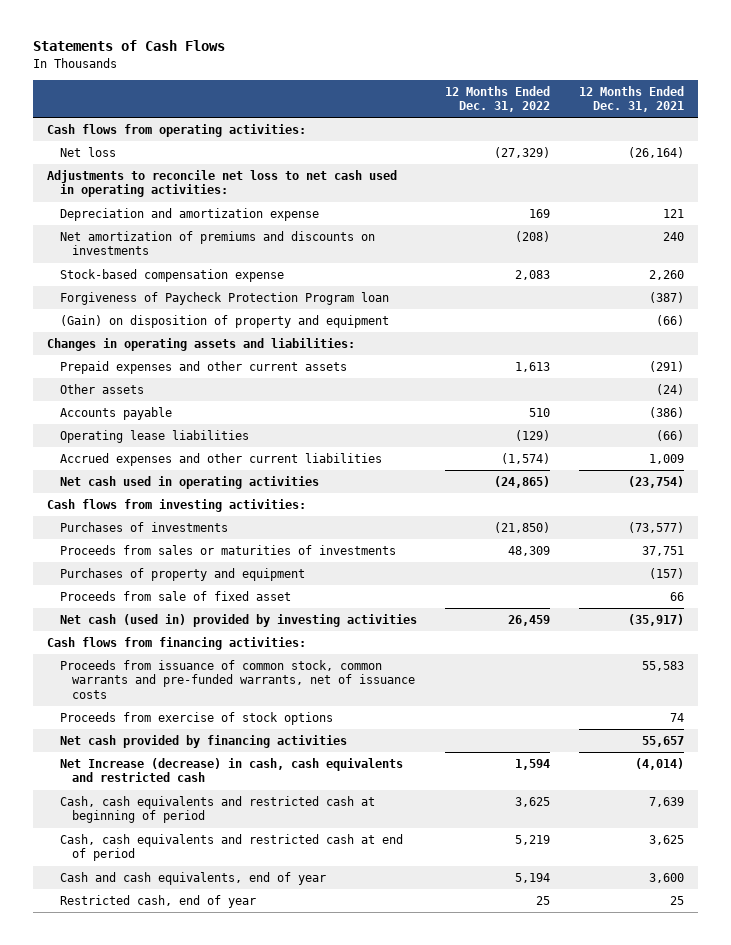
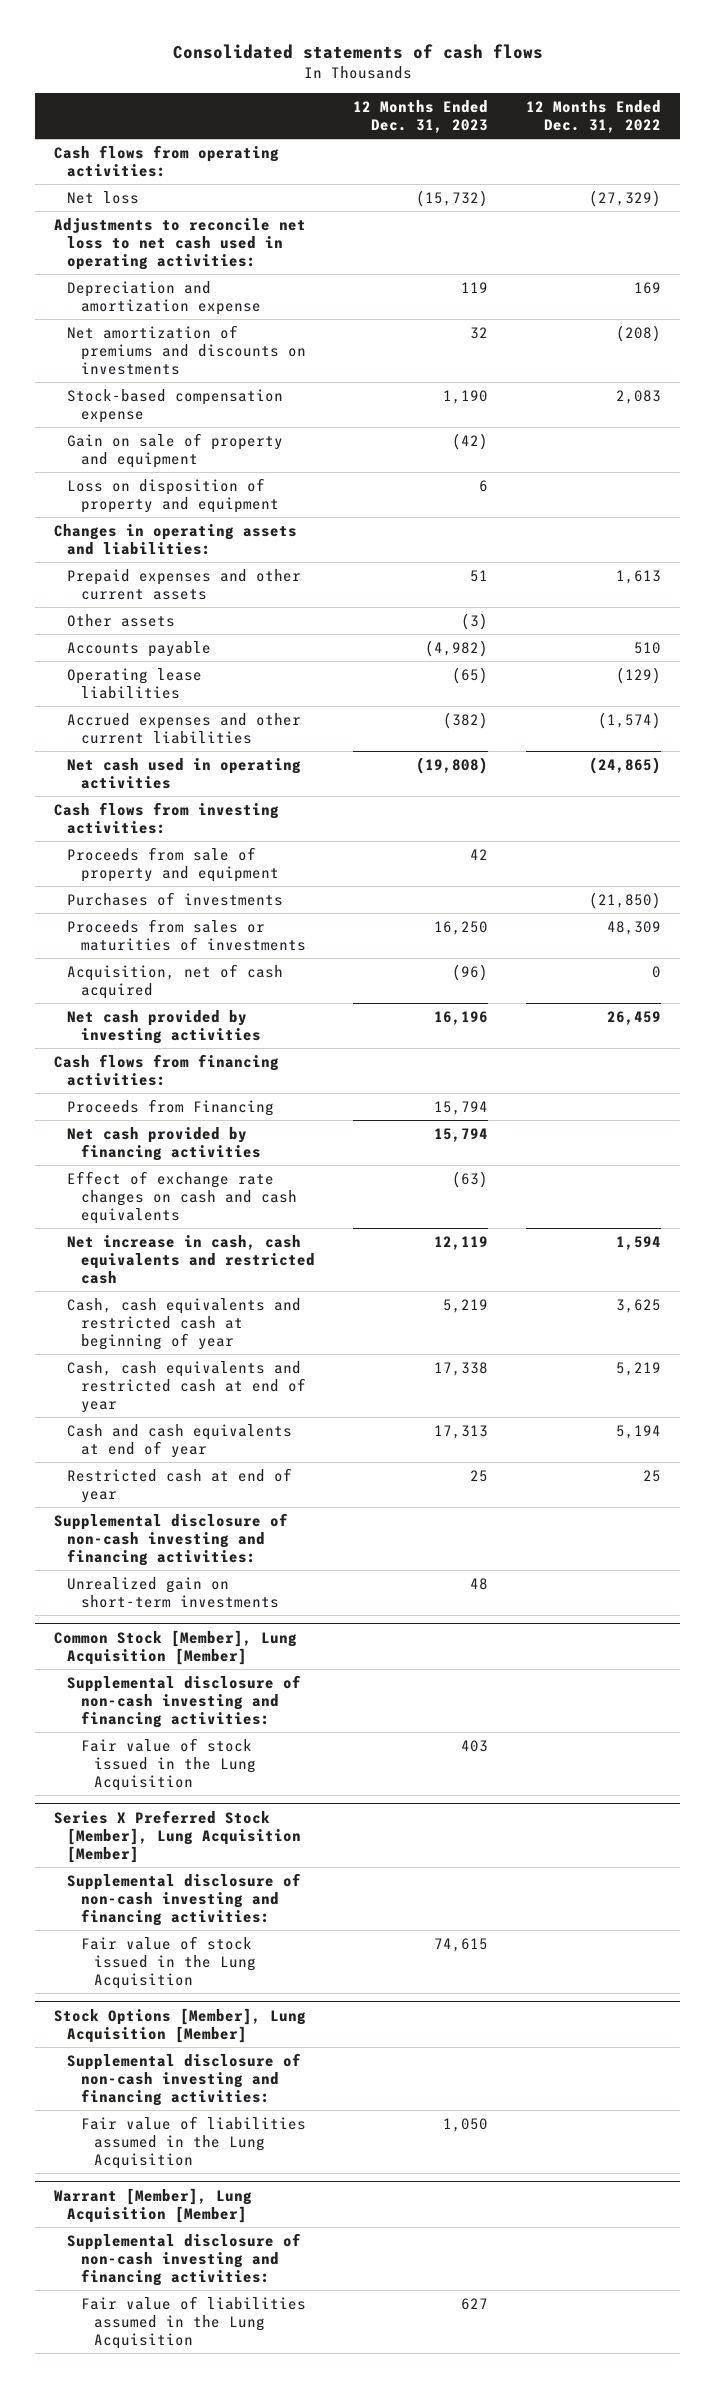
[32,40,225,52] Statements of Cash Flows -> [172,44,543,60] Consolidated statements of cash flows
[578,85,684,112] 12 Months Ended Dec. 31, 2021 -> none
none -> [352,99,488,133] 12 Months Ended Dec. 31, 2023
[59,292,389,306] Forgiveness of Paycheck Protection Program loan -> none
none -> [67,432,284,468] Gain on sale of property and equipment
[59,315,389,329] (Gain) on disposition of property and equipment -> [67,477,279,513] Loss on disposition of property and equipment
none -> [67,846,279,882] Proceeds from sale of property and equipment
[59,568,305,582] Purchases of property and equipment -> none
[59,591,291,602] Proceeds from sale of fixed asset -> none
none -> [67,963,284,999] Acquisition, net of cash acquired
[59,614,417,628] Net cash (used in) provided by investing activities -> [67,1009,261,1044] Net cash provided by investing activities
[59,660,416,699] Proceeds from issuance of common stock, common warrants and pre-funded warrants, net of issuance costs -> none
[59,712,333,726] Proceeds from exercise of stock options -> none
none -> [67,1098,275,1116] Proceeds from Financing
none -> [67,1170,297,1224] Effect of exchange rate changes on cash and cash equivalents
[59,758,403,783] Net Increase (decrease) in cash, cash equivalents and restricted cash -> [67,1234,315,1284] Net increase in cash, cash equivalents and restricted cash
[59,796,375,824] Cash, cash equivalents and restricted cash at beginning of period -> [67,1297,302,1350] Cash, cash equivalents and restricted cash at beginning of year
[59,834,403,862] Cash, cash equivalents and restricted cash at end of period -> [67,1360,306,1413] Cash, cash equivalents and restricted cash at end of year
[59,872,326,886] Cash and cash equivalents, end of year -> [67,1423,293,1458] Cash and cash equivalents at end of year
[59,895,256,909] Restricted cash, end of year -> [67,1467,293,1503] Restricted cash at end of year
none -> [54,1512,289,1566] Supplemental disclosure of non-cash investing and financing activities:
none -> [67,1576,279,1608] Unrealized gain on short-term investments
none -> [54,1629,298,1665] Common Stock [Member], Lung Acquisition [Member]
none -> [67,1674,302,1728] Supplemental disclosure of non-cash investing and financing activities:
none -> [80,1737,256,1791] Fair value of stock issued in the Lung Acquisition
none -> [54,1809,302,1863] Series X Preferred Stock [Member], Lung Acquisition [Member]
none -> [67,1872,302,1926] Supplemental disclosure of non-cash investing and financing activities:
none -> [80,1935,256,1989] Fair value of stock issued in the Lung Acquisition
none -> [54,2007,307,2043] Stock Options [Member], Lung Acquisition [Member]
none -> [67,2052,302,2106] Supplemental disclosure of non-cash investing and financing activities:
none -> [80,2115,306,2169] Fair value of liabilities assumed in the Lung Acquisition
none -> [54,2187,253,2223] Warrant [Member], Lung Acquisition [Member]
none -> [67,2232,302,2286] Supplemental disclosure of non-cash investing and financing activities:
none -> [80,2295,306,2349] Fair value of liabilities assumed in the Lung Acquisition

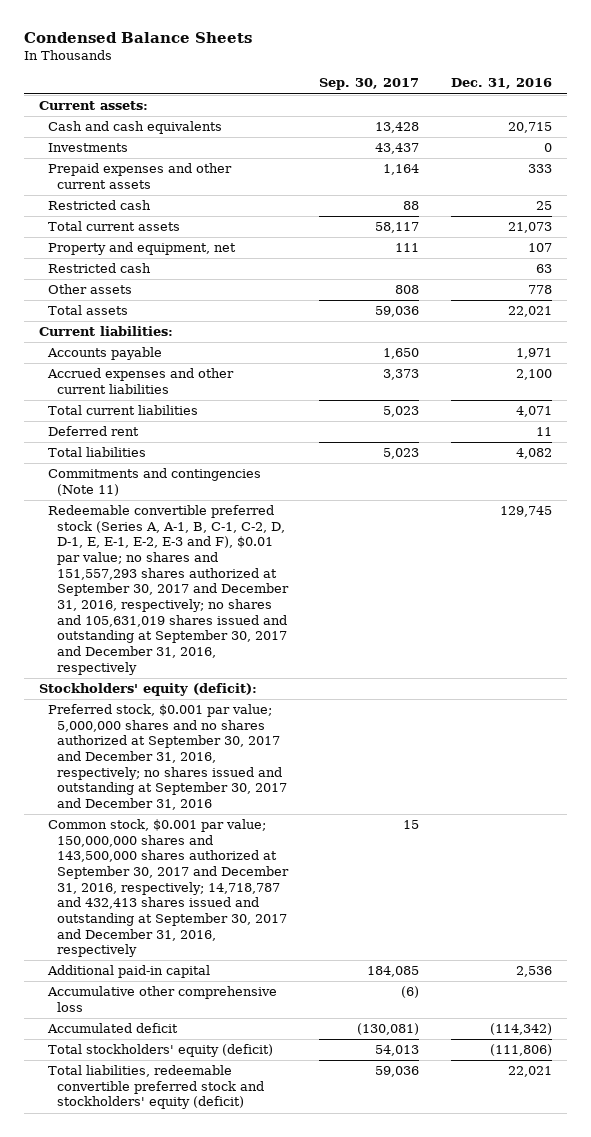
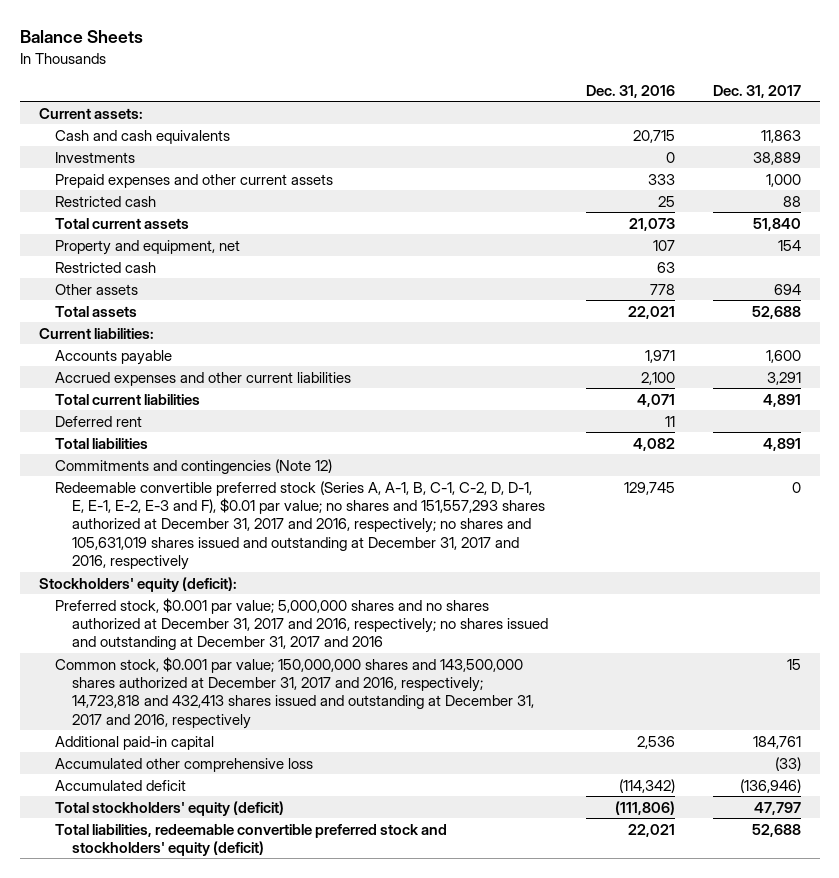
[23,31,252,43] Condensed Balance Sheets -> [19,30,143,44] Balance Sheets
[319,78,420,91] Sep. 30, 2017 -> none
none -> [712,84,801,98] Dec. 31, 2017
[48,468,262,496] Commitments and contingencies (Note 11) -> [55,458,333,474] Commitments and contingencies (Note 12)
[48,505,290,675] Redeemable convertible preferred stock (Series A, A-1, B, C-1, C-2, D, D-1, E, E-1, E-2, E-3 and F), $0.01 par value; no shares and 151,557,293 shares authorized at September 30, 2017 and December 31, 2016, respectively; no shares and 105,631,019 shares issued and outstanding at September 30, 2017 and December 31, 2016, respectively -> [55,480,545,571] Redeemable convertible preferred stock (Series A, A-1, B, C-1, C-2, D, D-1, E, E-1, E-2, E-3 and F), $0.01 par value; no shares and 151,557,293 shares authorized at December 31, 2017 and 2016, respectively; no shares and 105,631,019 shares issued and outstanding at December 31, 2017 and 2016, respectively
[48,704,288,811] Preferred stock, $0.001 par value; 5,000,000 shares and no shares authorized at September 30, 2017 and December 31, 2016, respectively; no shares issued and outstanding at September 30, 2017 and December 31, 2016 -> [55,597,548,651] Preferred stock, $0.001 par value; 5,000,000 shares and no shares authorized at December 31, 2017 and 2016, respectively; no shares issued and outstanding at December 31, 2017 and 2016
[48,819,290,958] Common stock, $0.001 par value; 150,000,000 shares and 143,500,000 shares authorized at September 30, 2017 and December 31, 2016, respectively; 14,718,787 and 432,413 shares issued and outstanding at September 30, 2017 and December 31, 2016, respectively -> [55,656,534,729] Common stock, $0.001 par value; 150,000,000 shares and 143,500,000 shares authorized at December 31, 2017 and 2016, respectively; 14,723,818 and 432,413 shares issued and outstanding at December 31, 2017 and 2016, respectively
[47,986,278,1012] Accumulative other comprehensive loss -> [55,757,314,772] Accumulated other comprehensive loss

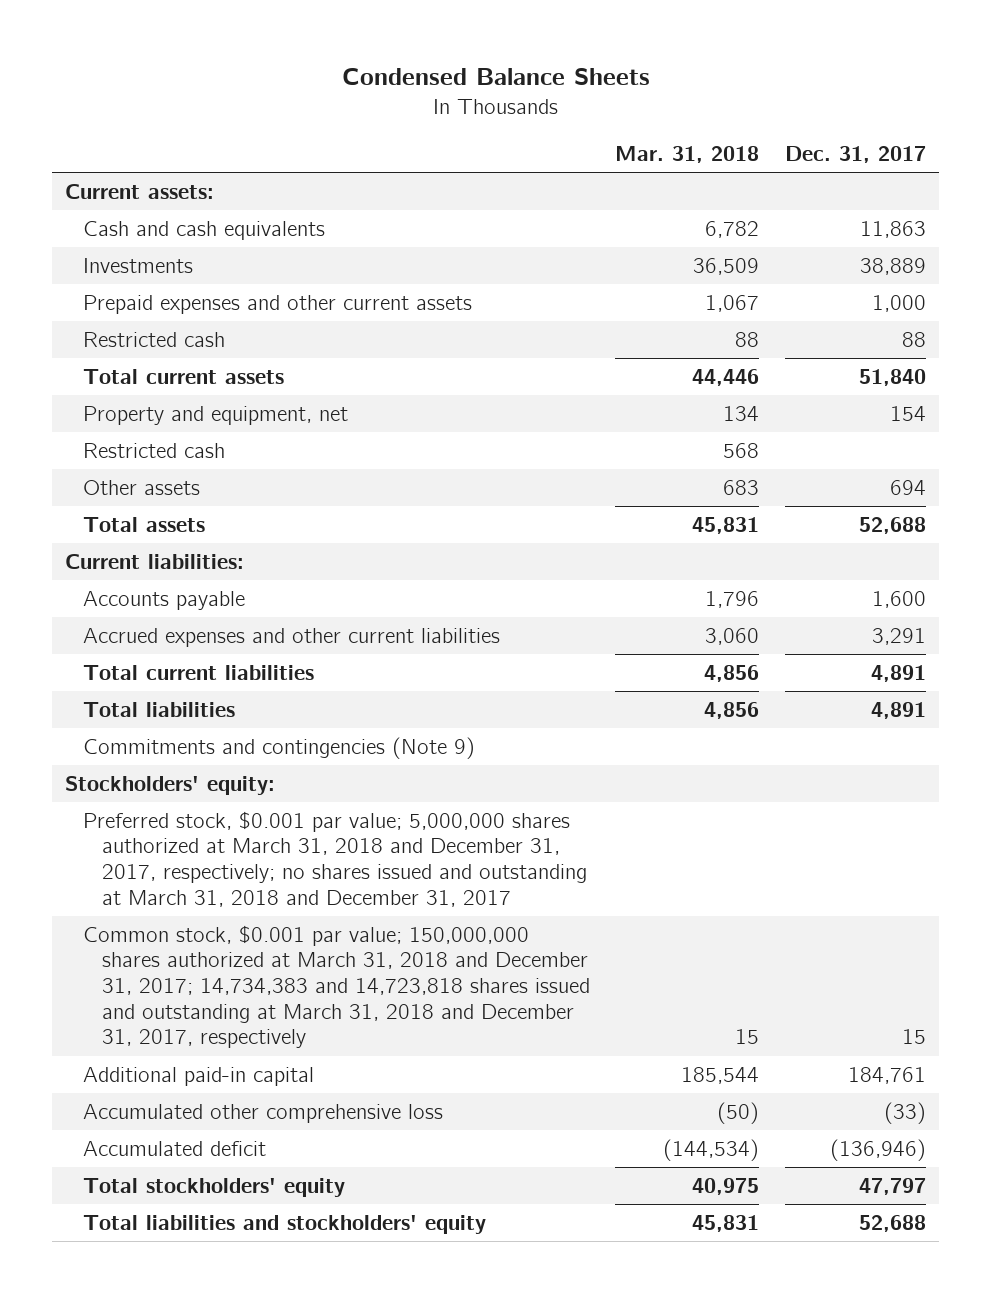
[19,30,143,44] Balance Sheets -> [341,68,650,86] Condensed Balance Sheets
[585,84,675,98] Dec. 31, 2016 -> none
none -> [615,146,760,164] Mar. 31, 2018
[55,415,143,427] Deferred rent -> none
[55,480,545,571] Redeemable convertible preferred stock (Series A, A-1, B, C-1, C-2, D, D-1, E, E-1, E-2, E-3 and F), $0.01 par value; no shares and 151,557,293 shares authorized at December 31, 2017 and 2016, respectively; no shares and 105,631,019 shares issued and outstanding at December 31, 2017 and 2016, respectively -> none
[55,458,333,474] Commitments and contingencies (Note 12) -> [83,736,476,759] Commitments and contingencies (Note 9)
[38,576,237,592] Stockholders' equity (deficit): -> [64,775,275,795] Stockholders' equity:
[55,597,548,651] Preferred stock, $0.001 par value; 5,000,000 shares and no shares authorized at December 31, 2017 and 2016, respectively; no shares issued and outstanding at December 31, 2017 and 2016 -> [83,810,587,907] Preferred stock, $0.001 par value; 5,000,000 shares authorized at March 31, 2018 and December 31, 2017, respectively; no shares issued and outstanding at March 31, 2018 and December 31, 2017
[55,656,534,729] Common stock, $0.001 par value; 150,000,000 shares and 143,500,000 shares authorized at December 31, 2017 and 2016, respectively; 14,723,818 and 432,413 shares issued and outstanding at December 31, 2017 and 2016, respectively -> [83,924,590,1049] Common stock, $0.001 par value; 150,000,000 shares authorized at March 31, 2018 and December 31, 2017; 14,734,383 and 14,723,818 shares issued and outstanding at March 31, 2018 and December 31, 2017, respectively
[55,800,285,816] Total stockholders' equity (deficit) -> [83,1177,346,1197] Total stockholders' equity
[55,823,448,856] Total liabilities, redeemable convertible preferred stock and stockholders' equity (deficit) -> [83,1214,487,1234] Total liabilities and stockholders' equity

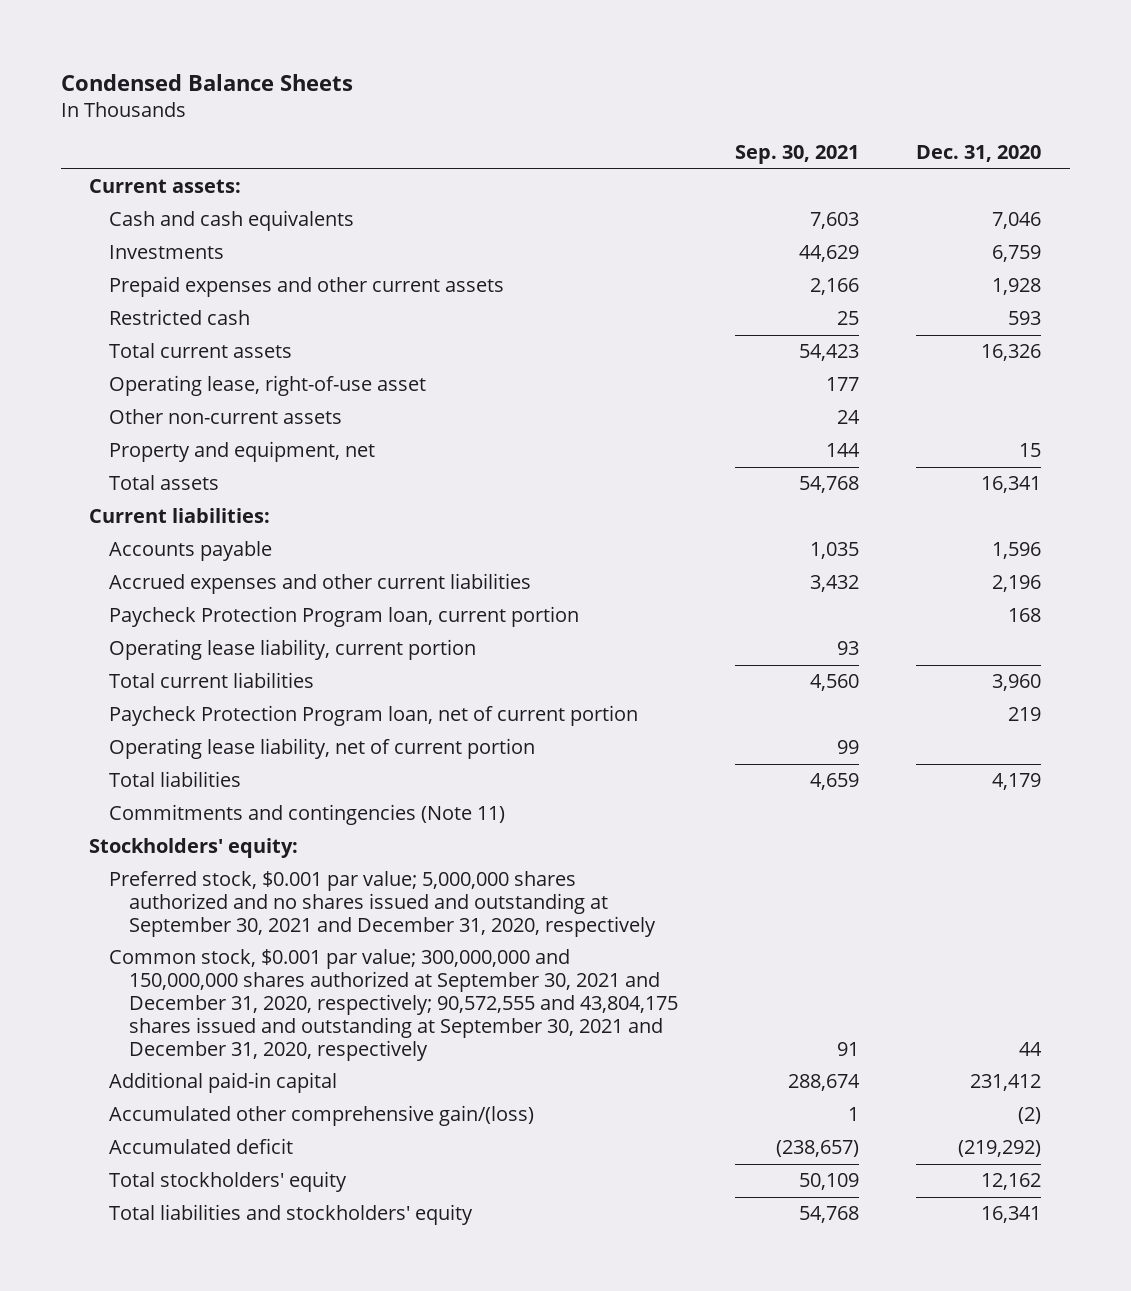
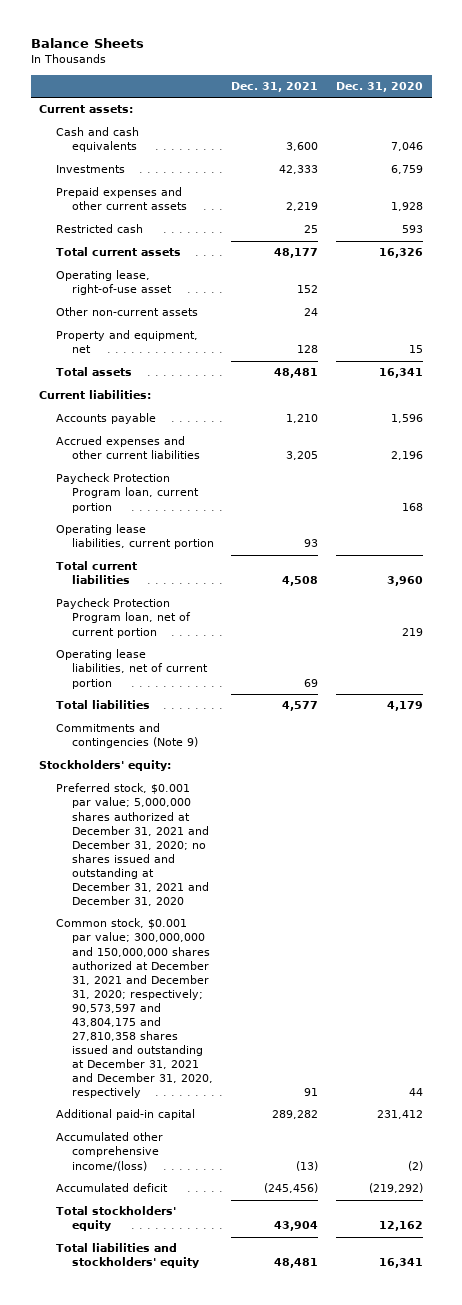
[60,73,353,91] Condensed Balance Sheets -> [30,38,144,49] Balance Sheets
[735,145,860,165] Sep. 30, 2021 -> none
none -> [231,81,319,92] Dec. 31, 2021
[109,639,477,661] Operating lease liability, current portion -> [55,524,215,550] Operating lease liabilities, current portion
[109,738,536,760] Operating lease liability, net of current portion -> [55,649,209,689] Operating lease liabilities, net of current portion
[109,804,506,826] Commitments and contingencies (Note 11) -> [55,723,199,749] Commitments and contingencies (Note 9)
[109,871,656,937] Preferred stock, $0.001 par value; 5,000,000 shares authorized and no shares issued and outstanding at September 30, 2021 and December 31, 2020, respectively -> [55,783,210,906] Preferred stock, $0.001 par value; 5,000,000 shares authorized at December 31, 2021 and December 31, 2020; no shares issued and outstanding at December 31, 2021 and December 31, 2020
[109,949,678,1061] Common stock, $0.001 par value; 300,000,000 and 150,000,000 shares authorized at September 30, 2021 and December 31, 2020, respectively; 90,572,555 and 43,804,175 shares issued and outstanding at September 30, 2021 and December 31, 2020, respectively -> [55,918,214,1099] Common stock, $0.001 par value; 300,000,000 and 150,000,000 shares authorized at December 31, 2021 and December 31, 2020; respectively; 90,573,597 and 43,804,175 and 27,810,358 shares issued and outstanding at December 31, 2021 and December 31, 2020, respectively
[109,1105,535,1127] Accumulated other comprehensive gain/(loss) -> [55,1132,163,1171] Accumulated other comprehensive income/(loss)

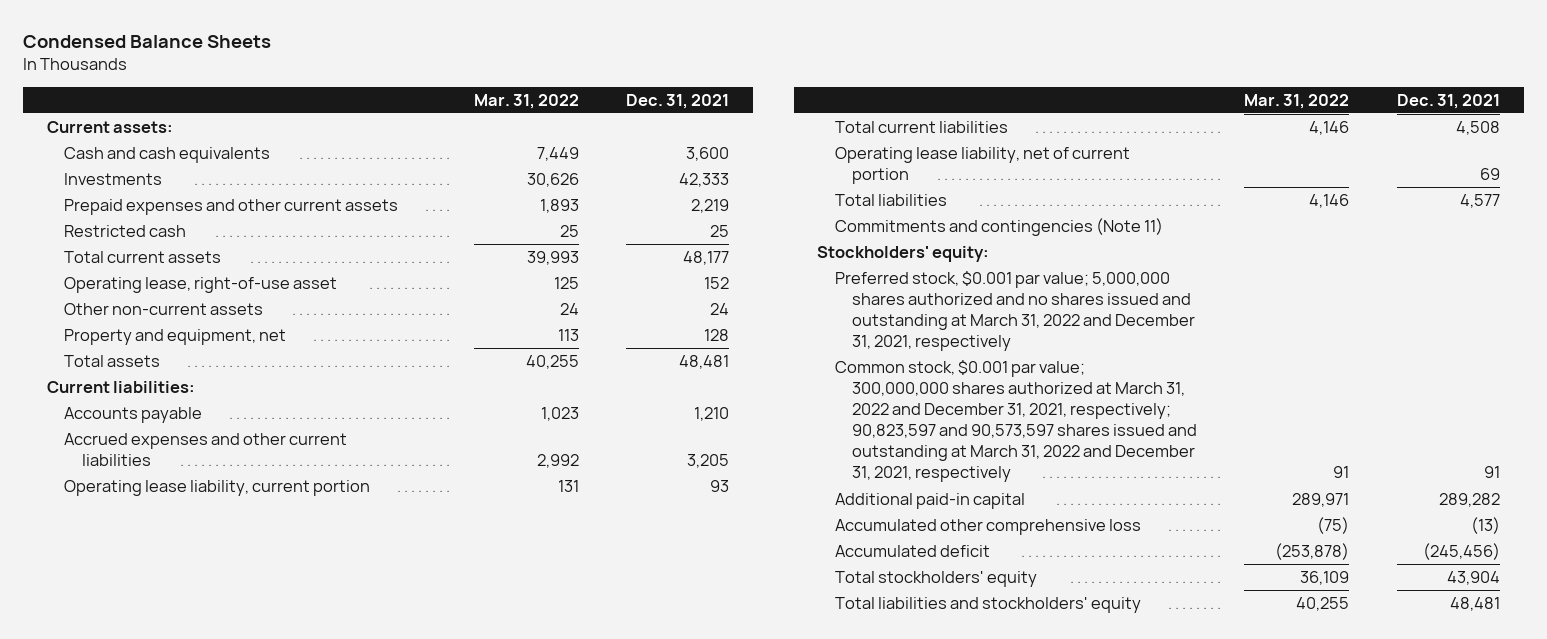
[30,38,144,49] Balance Sheets -> [23,35,272,49] Condensed Balance Sheets
[335,81,423,92] Dec. 31, 2020 -> none
none -> [473,93,579,109] Mar. 31, 2022
[55,473,200,513] Paycheck Protection Program loan, current portion -> none
[55,524,215,550] Operating lease liabilities, current portion -> [64,480,371,497] Operating lease liability, current portion
[55,598,192,638] Paycheck Protection Program loan, net of current portion -> none
[55,649,209,689] Operating lease liabilities, net of current portion -> [834,147,1130,185] Operating lease liability, net of current portion
[55,723,199,749] Commitments and contingencies (Note 9) -> [834,218,1163,237] Commitments and contingencies (Note 11)
[55,783,210,906] Preferred stock, $0.001 par value; 5,000,000 shares authorized at December 31, 2021 and December 31, 2020; no shares issued and outstanding at December 31, 2021 and December 31, 2020 -> [834,271,1196,352] Preferred stock, $0.001 par value; 5,000,000 shares authorized and no shares issued and outstanding at March 31, 2022 and December 31, 2021, respectively
[55,918,214,1099] Common stock, $0.001 par value; 300,000,000 and 150,000,000 shares authorized at December 31, 2021 and December 31, 2020; respectively; 90,573,597 and 43,804,175 and 27,810,358 shares issued and outstanding at December 31, 2021 and December 31, 2020, respectively -> [834,360,1198,483] Common stock, $0.001 par value; 300,000,000 shares authorized at March 31, 2022 and December 31, 2021, respectively; 90,823,597 and 90,573,597 shares issued and outstanding at March 31, 2022 and December 31, 2021, respectively
[55,1132,163,1171] Accumulated other comprehensive income/(loss) -> [834,519,1141,536] Accumulated other comprehensive loss

